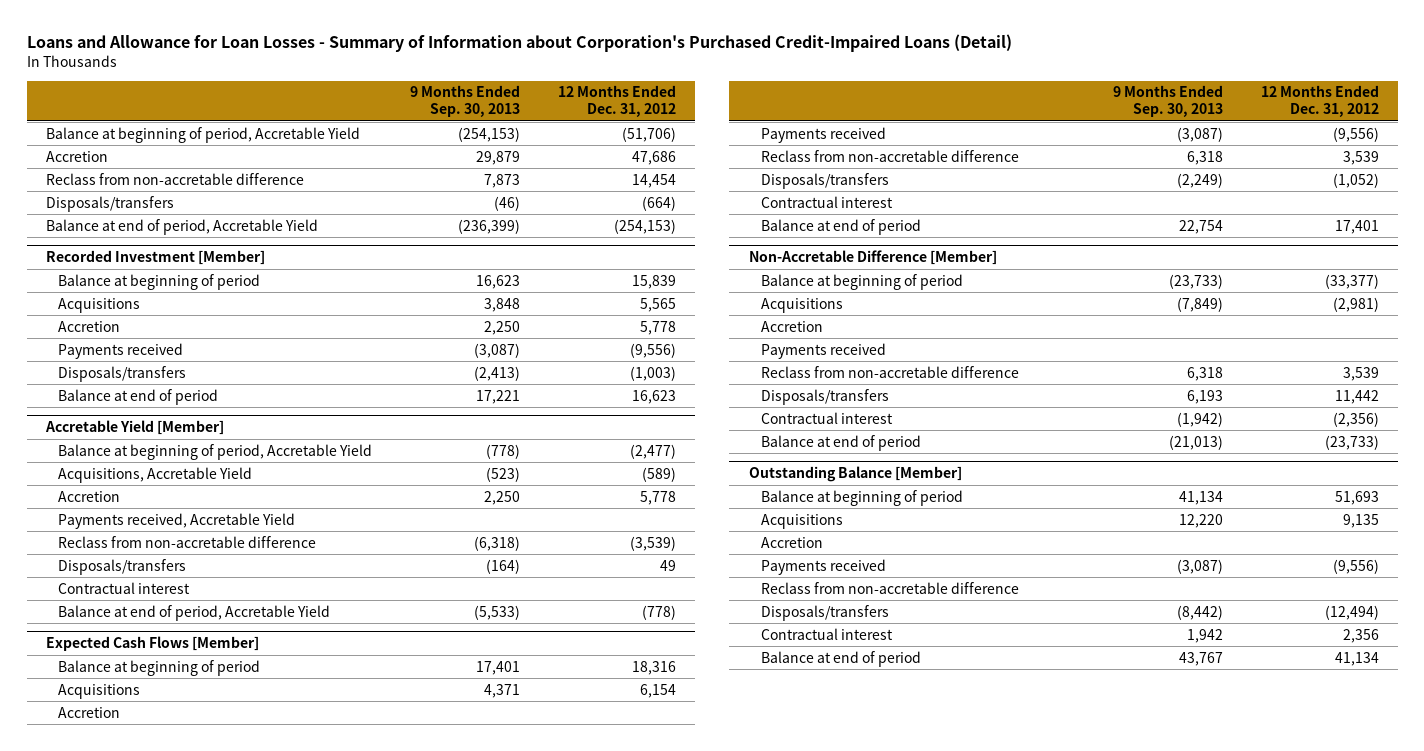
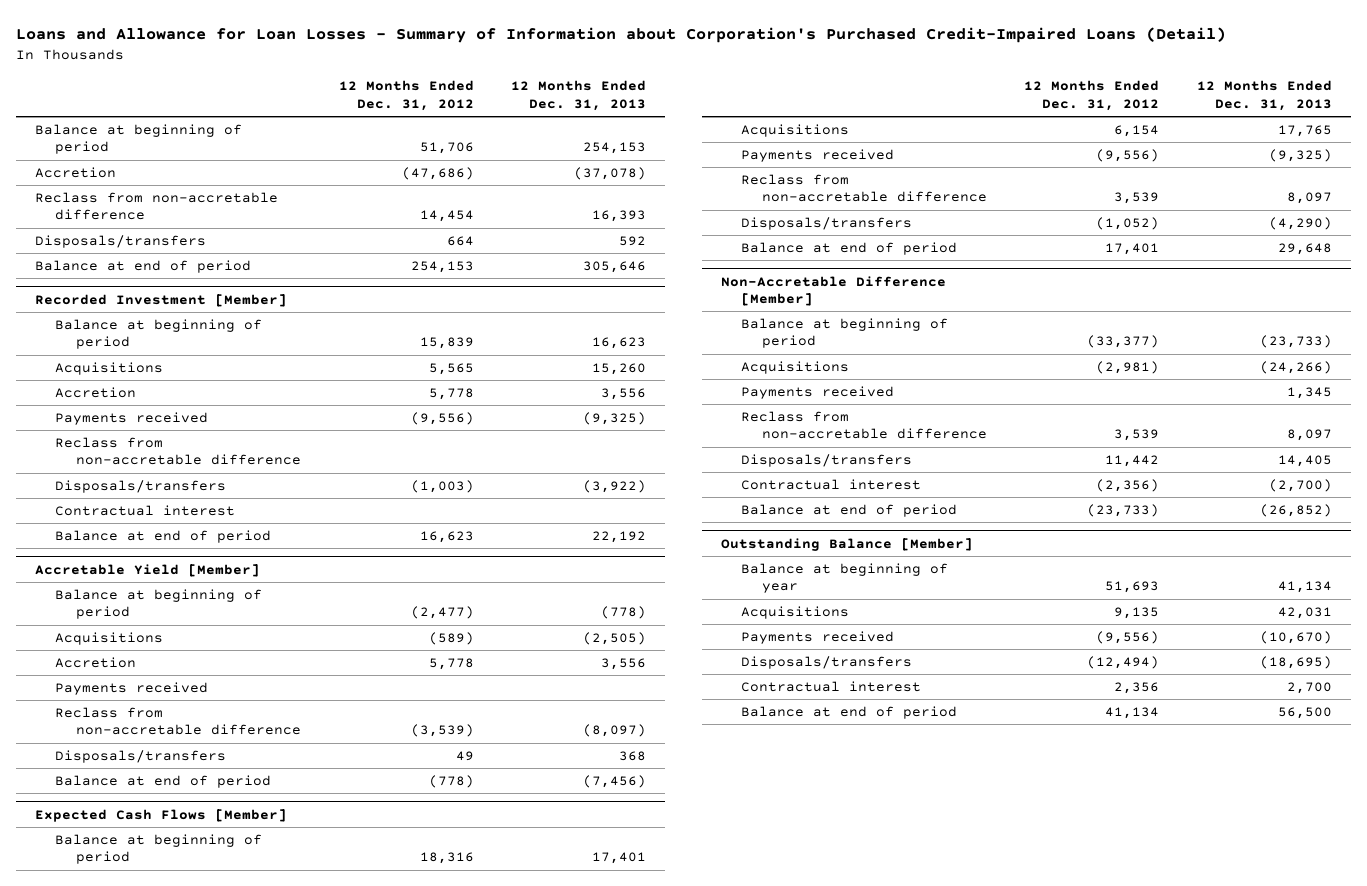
[409,85,520,117] 9 Months Ended Sep. 30, 2013 -> none
none -> [511,80,647,111] 12 Months Ended Dec. 31, 2013
[45,126,360,143] Balance at beginning of period, Accretable Yield -> [34,123,242,155] Balance at beginning of period
[621,126,676,142] (51,706) -> [419,142,474,155] 51,706
[631,150,676,165] 47,686 -> [401,166,474,180] (47,686)
[641,195,676,211] (664) -> [446,235,474,246] 664
[45,218,318,235] Balance at end of period, Accretable Yield -> [34,259,251,273] Balance at end of period
[613,218,676,234] (254,153) -> [410,260,474,273] 254,153
none -> [55,436,302,466] Reclass from non-accretable difference
none -> [55,504,236,516] Contractual interest
[57,443,372,460] Balance at beginning of period, Accretable Yield -> [55,588,263,620] Balance at beginning of period
[57,466,252,483] Acquisitions, Accretable Yield -> [55,631,164,645] Acquisitions
[57,512,295,529] Payments received, Accretable Yield -> [55,681,209,695] Payments received
[57,581,190,594] Contractual interest -> none
[57,604,330,621] Balance at end of period, Accretable Yield -> [55,774,272,788] Balance at end of period
[57,706,120,718] Accretion -> none
[760,195,893,208] Contractual interest -> none
[760,320,823,332] Accretion -> none
[760,489,963,506] Balance at beginning of period -> [741,562,949,594] Balance at beginning of year
[760,536,823,548] Accretion -> none
[760,581,1019,594] Reclass from non-accretable difference -> none

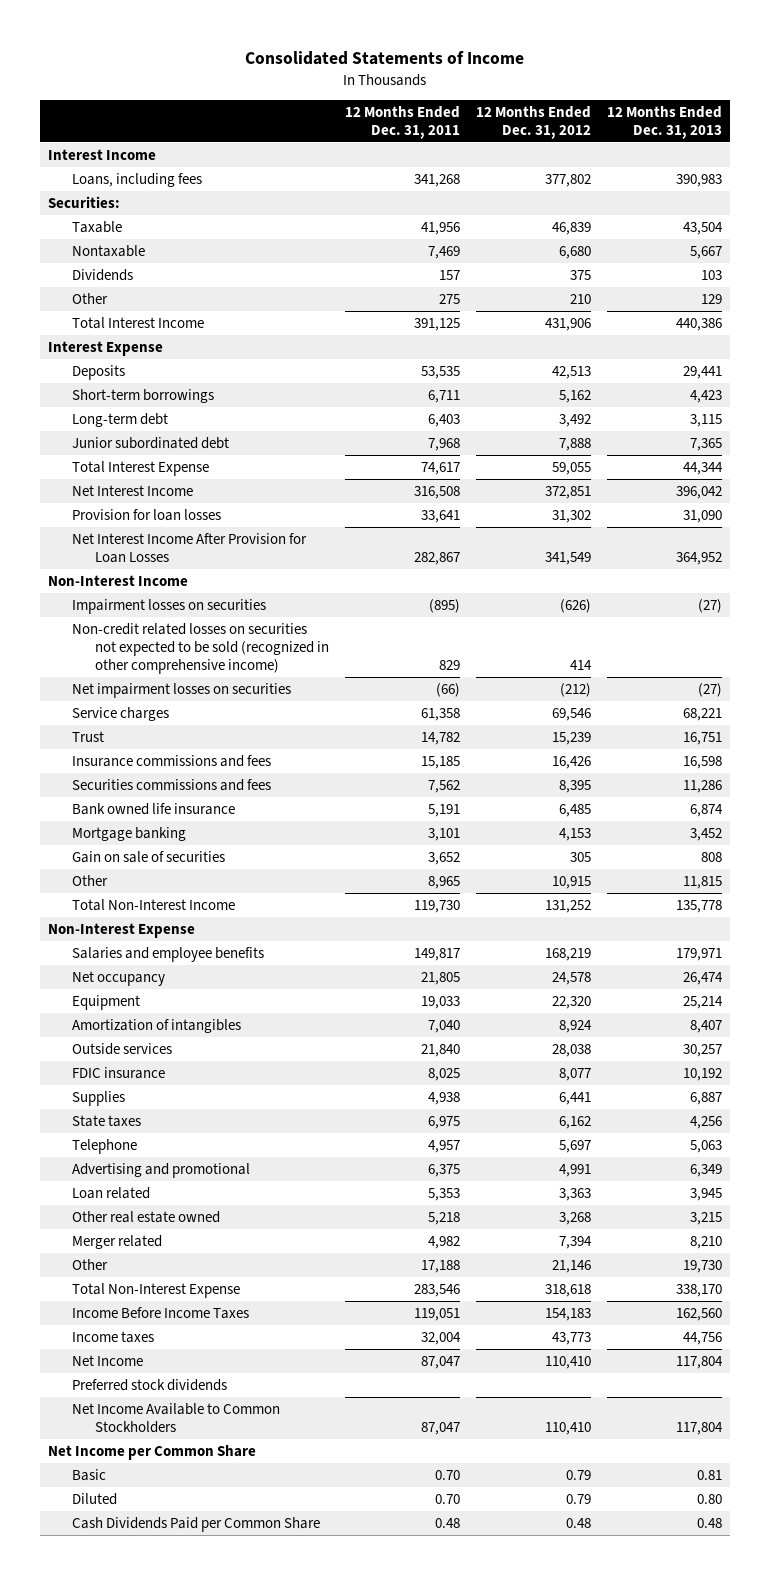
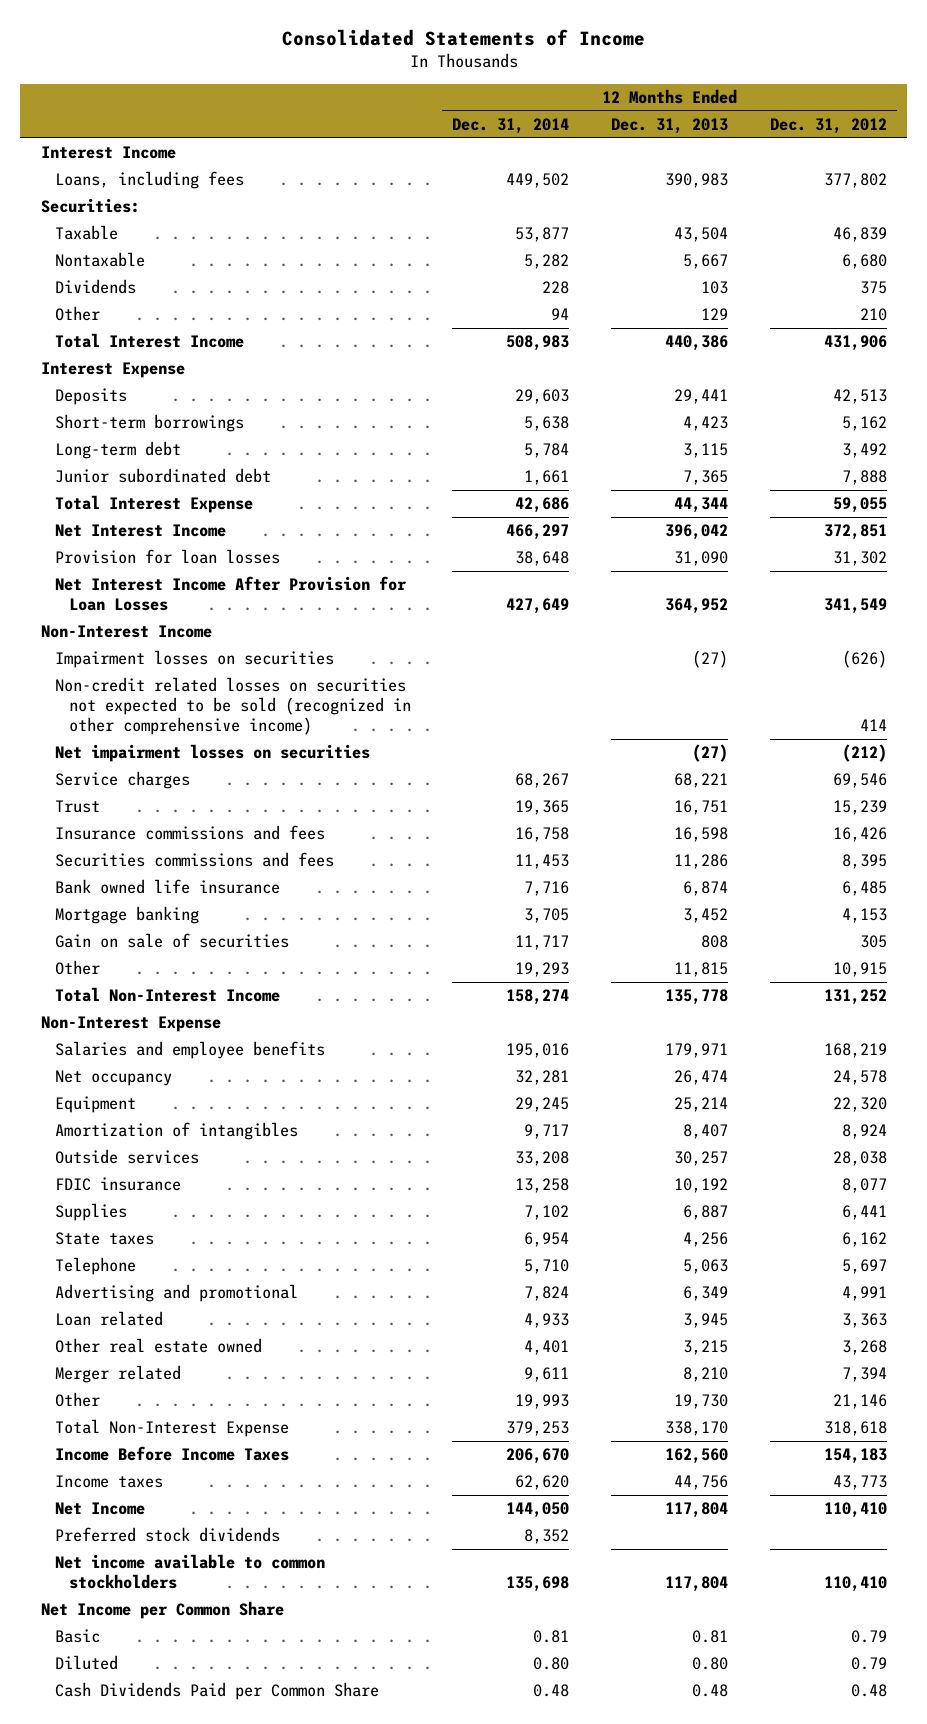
[344,105,460,139] 12 Months Ended Dec. 31, 2011 -> none
none -> [452,117,570,134] Dec. 31, 2014
[71,1403,280,1433] Net Income Available to Common Stockholders -> [54,1554,325,1590] Net income available to common stockholders

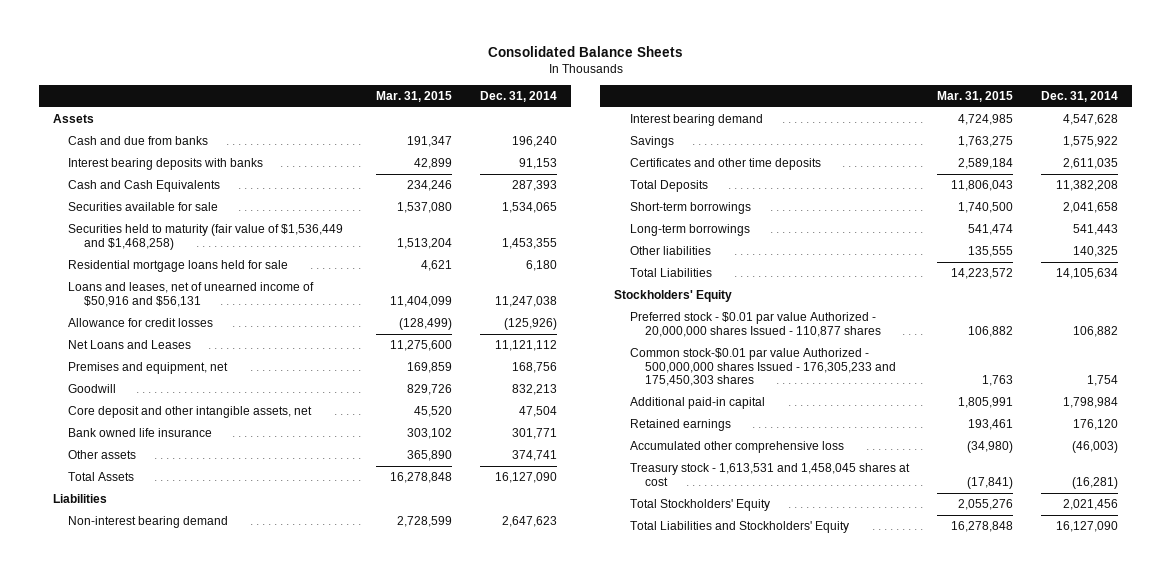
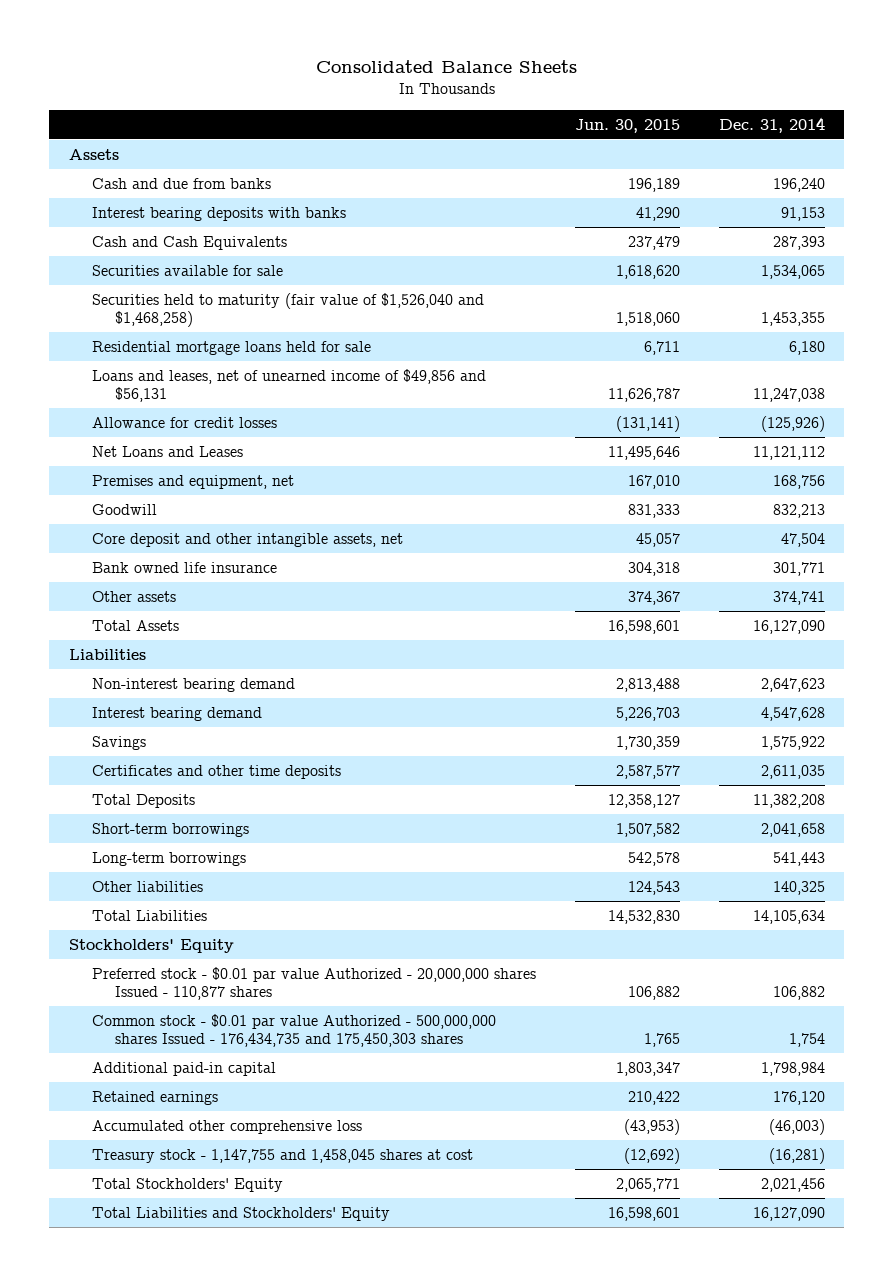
[375,90,452,102] Mar. 31, 2015 -> none
none -> [574,118,680,133] Jun. 30, 2015
[68,224,344,250] Securities held to maturity (fair value of $1,536,449 and $1,468,258) -> [91,292,484,328] Securities held to maturity (fair value of $1,526,040 and $1,468,258)
[68,282,315,307] Loans and leases, net of unearned income of $50,916 and $56,131 -> [91,368,486,403] Loans and leases, net of unearned income of $49,856 and $56,131
[629,348,897,387] Common stock-$0.01 par value Authorized - 500,000,000 shares Issued - 176,305,233 and 175,450,303 shares -> [91,1013,496,1048] Common stock - $0.01 par value Authorized - 500,000,000 shares Issued - 176,434,735 and 175,450,303 shares
[629,463,910,486] Treasury stock - 1,613,531 and 1,458,045 shares at cost -> [91,1148,473,1163] Treasury stock - 1,147,755 and 1,458,045 shares at cost

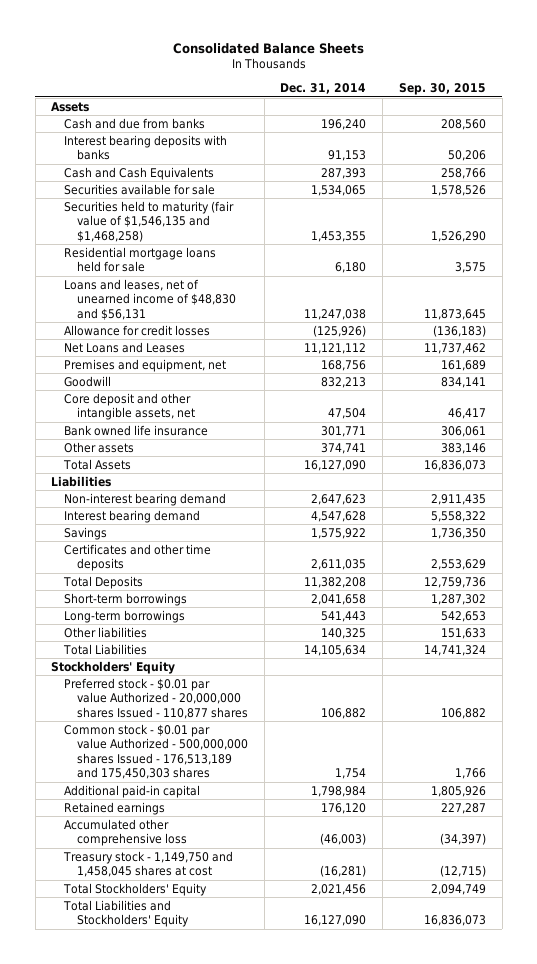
[574,118,680,133] Jun. 30, 2015 -> none
none -> [399,83,487,96] Sep. 30, 2015
[91,292,484,328] Securities held to maturity (fair value of $1,526,040 and $1,468,258) -> [64,200,235,242] Securities held to maturity (fair value of $1,546,135 and $1,468,258)
[91,368,486,403] Loans and leases, net of unearned income of $49,856 and $56,131 -> [64,278,236,320] Loans and leases, net of unearned income of $48,830 and $56,131
[91,1013,496,1048] Common stock - $0.01 par value Authorized - 500,000,000 shares Issued - 176,434,735 and 175,450,303 shares -> [64,723,248,780] Common stock - $0.01 par value Authorized - 500,000,000 shares Issued - 176,513,189 and 175,450,303 shares
[91,1148,473,1163] Treasury stock - 1,147,755 and 1,458,045 shares at cost -> [63,850,234,878] Treasury stock - 1,149,750 and 1,458,045 shares at cost

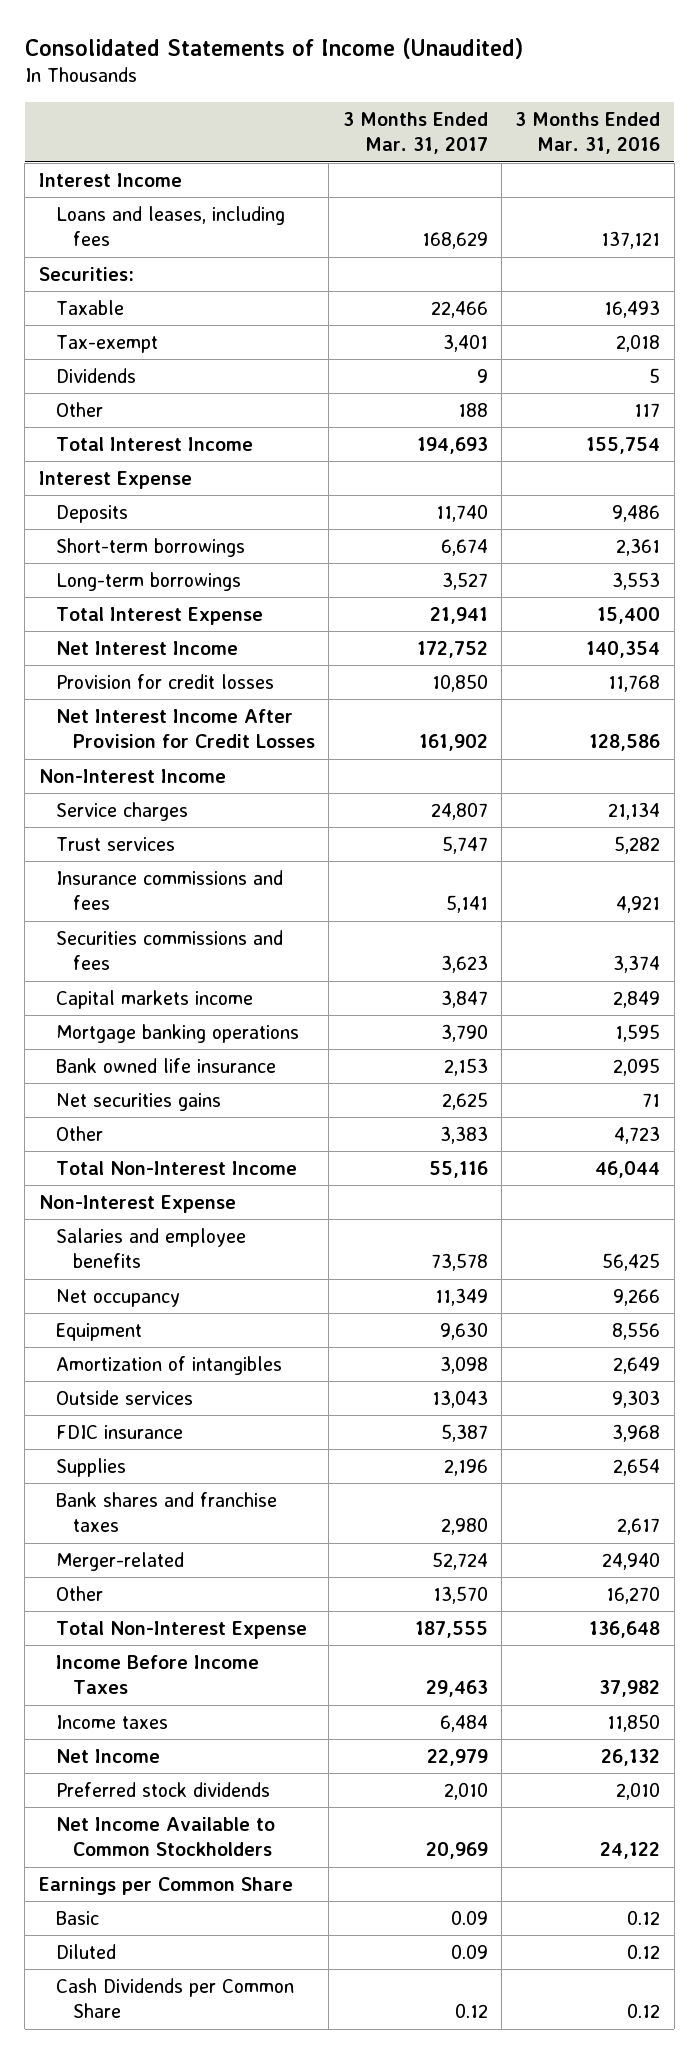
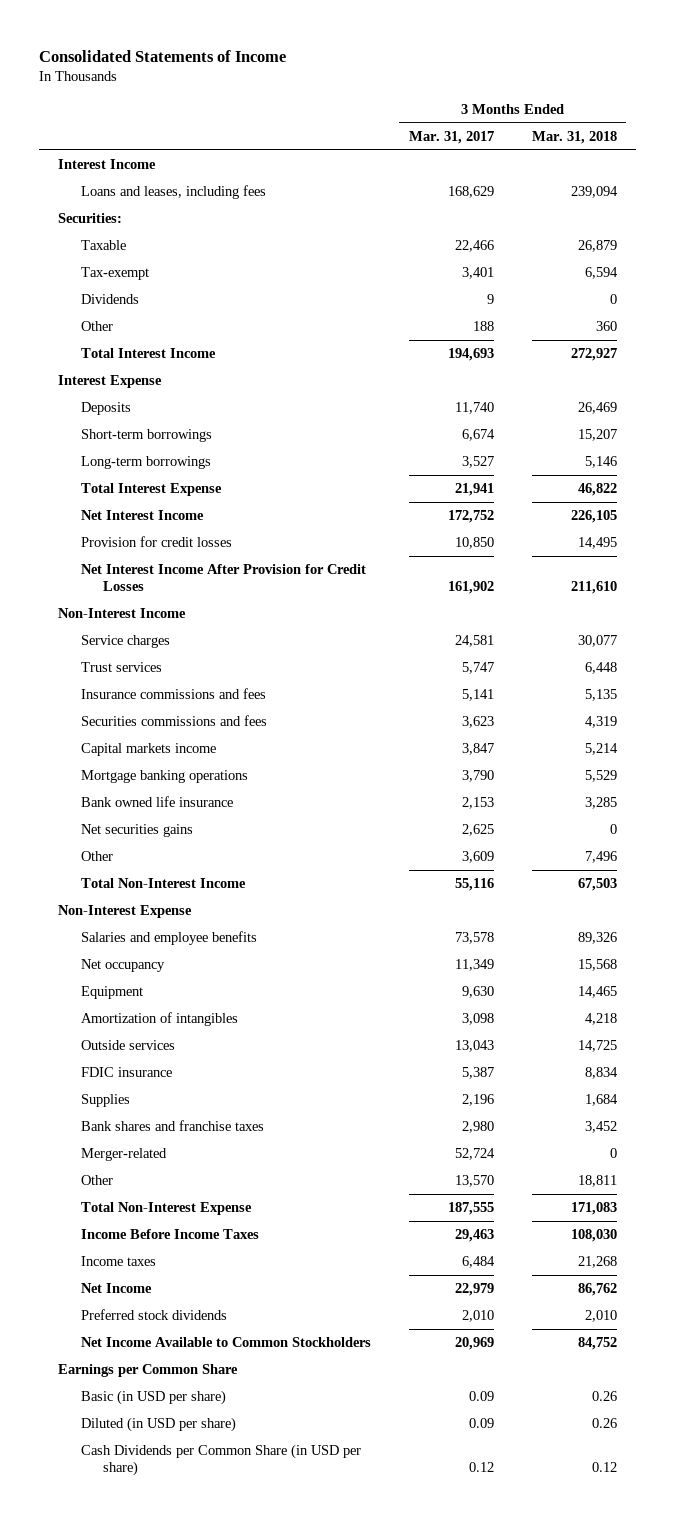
[24,37,523,59] Consolidated Statements of Income (Unaudited) -> [39,49,287,62] Consolidated Statements of Income
[515,112,661,155] 3 Months Ended Mar. 31, 2016 -> none
none -> [531,130,617,144] Mar. 31, 2018
[430,801,488,820] 24,807 -> [454,635,494,648] 24,581
[439,1125,488,1144] 3,383 -> [461,851,494,864] 3,609
[55,1910,99,1925] Basic -> [80,1390,226,1406] Basic (in USD per share)
[55,1943,116,1959] Diluted -> [80,1417,236,1433] Diluted (in USD per share)
[55,1977,294,2019] Cash Dividends per Common Share -> [80,1444,361,1477] Cash Dividends per Common Share (in USD per share)

